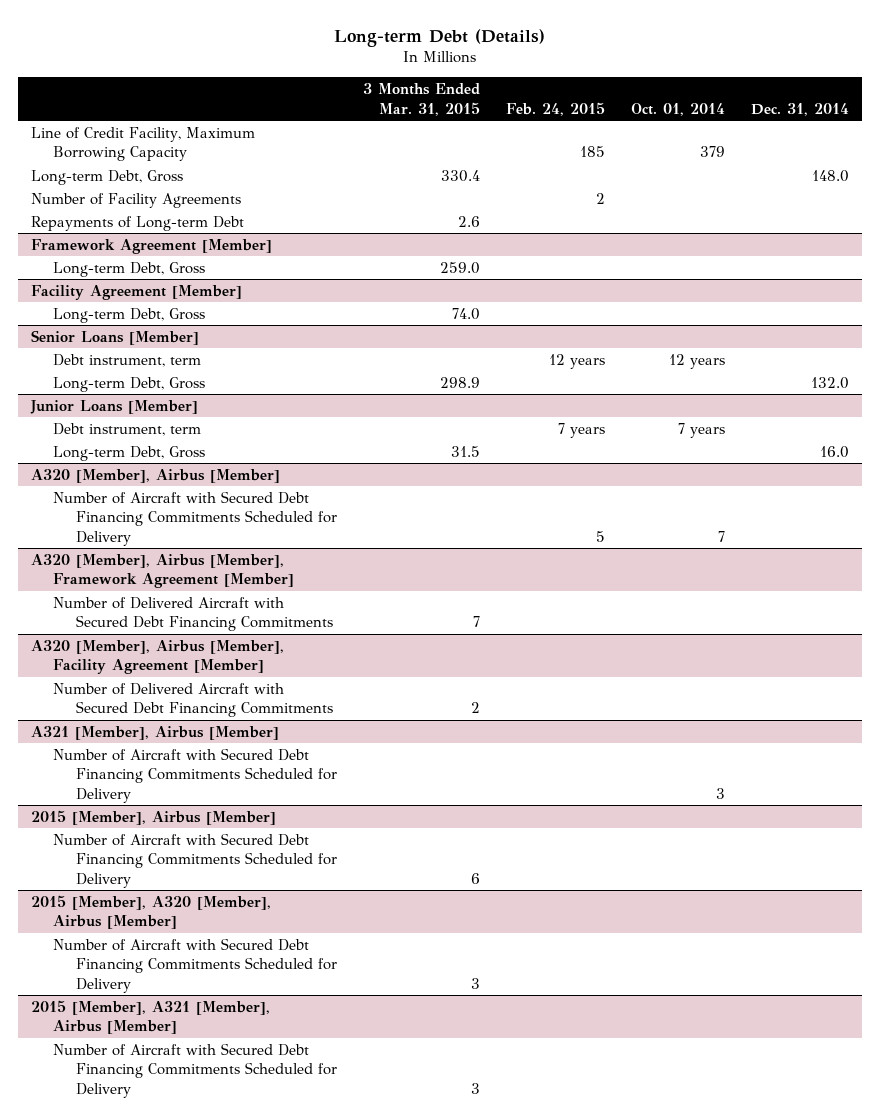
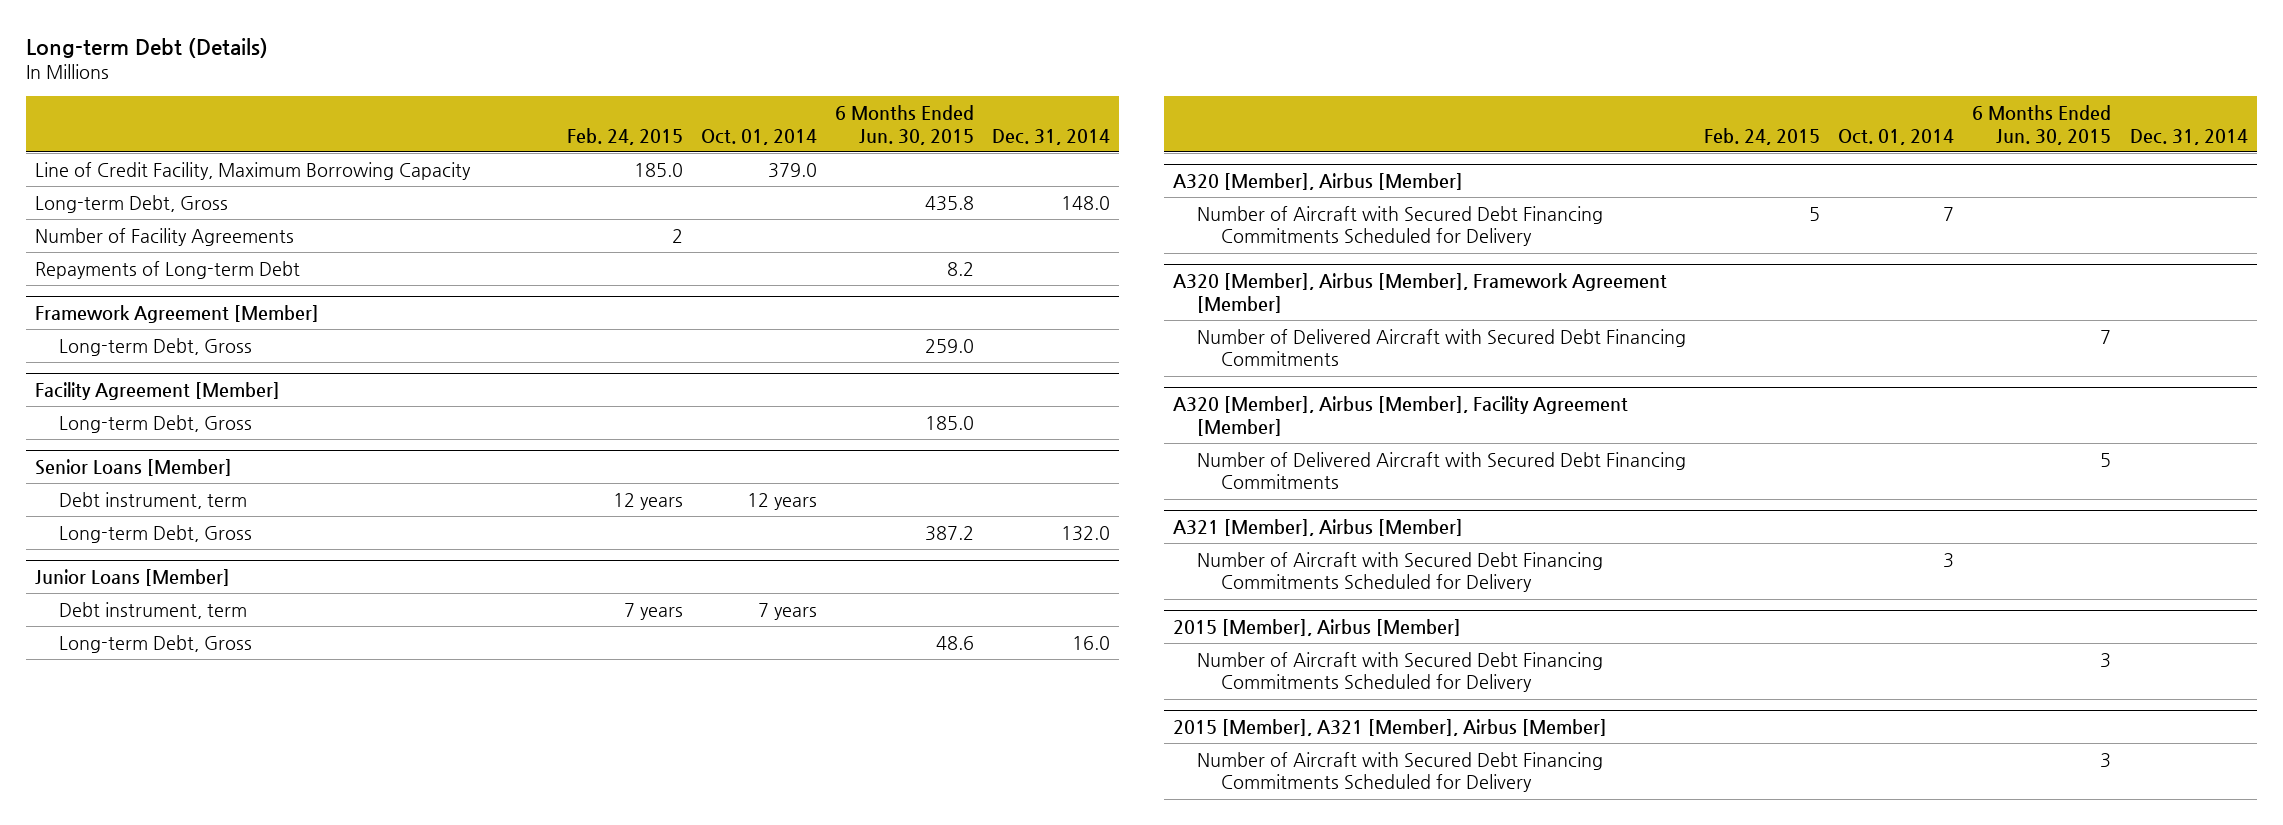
[362,83,480,116] 3 Months Ended Mar. 31, 2015 -> none
none -> [834,104,974,145] 6 Months Ended Jun. 30, 2015
[579,146,605,158] 185 -> [633,162,683,177] 185.0
[699,146,725,158] 379 -> [767,162,817,178] 379.0
[30,894,271,930] 2015 [Member], A320 [Member], Airbus [Member] -> none
[53,937,338,993] Number of Aircraft with Secured Debt Financing Commitments Scheduled for Delivery -> none

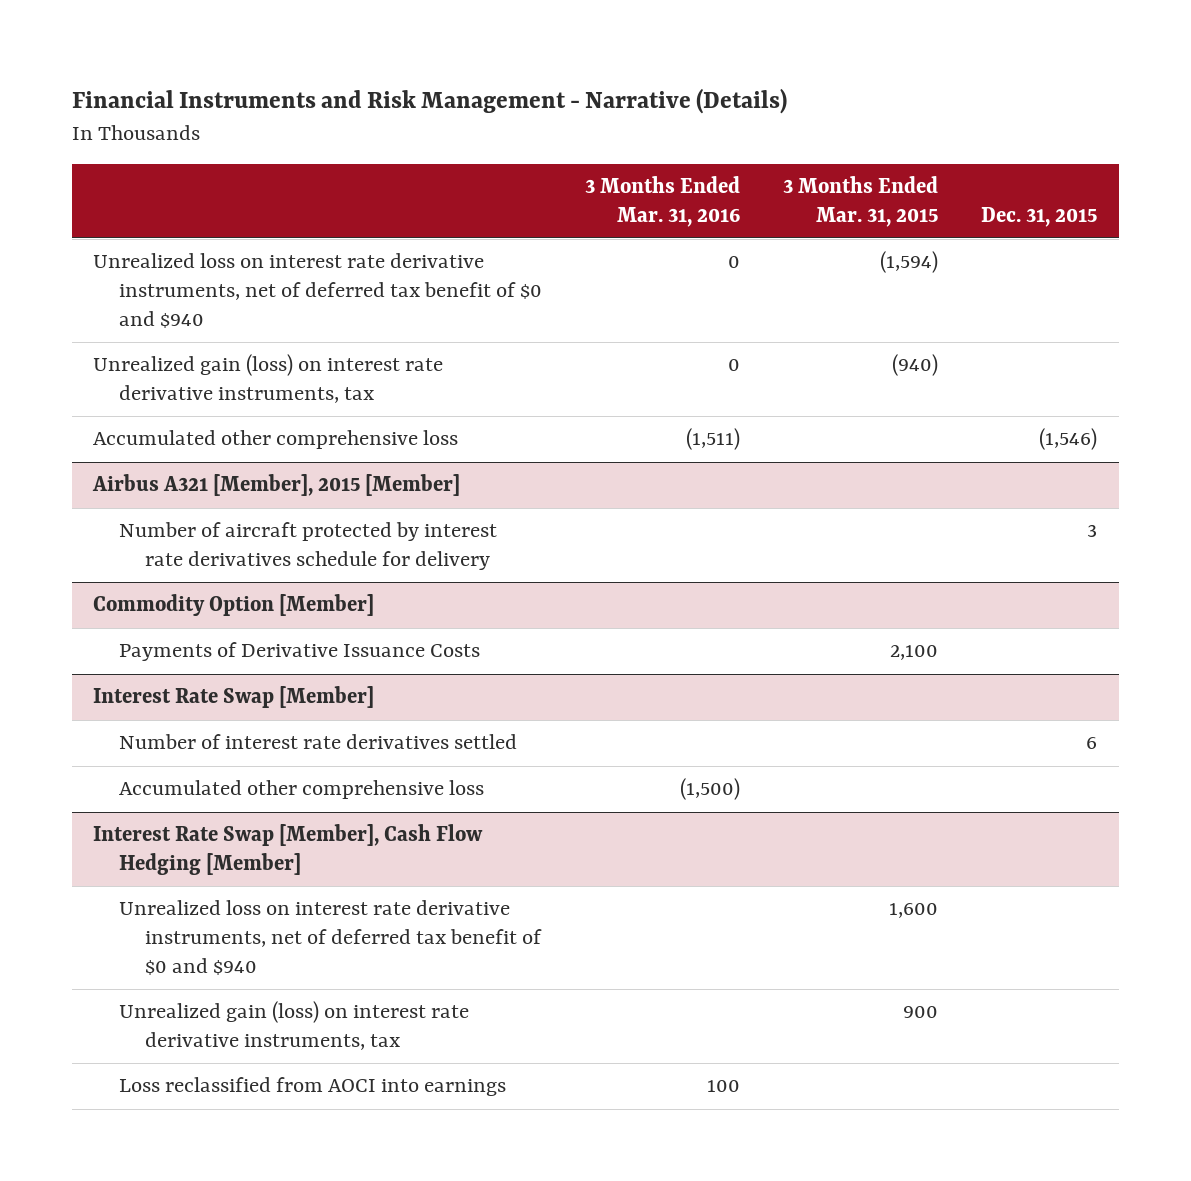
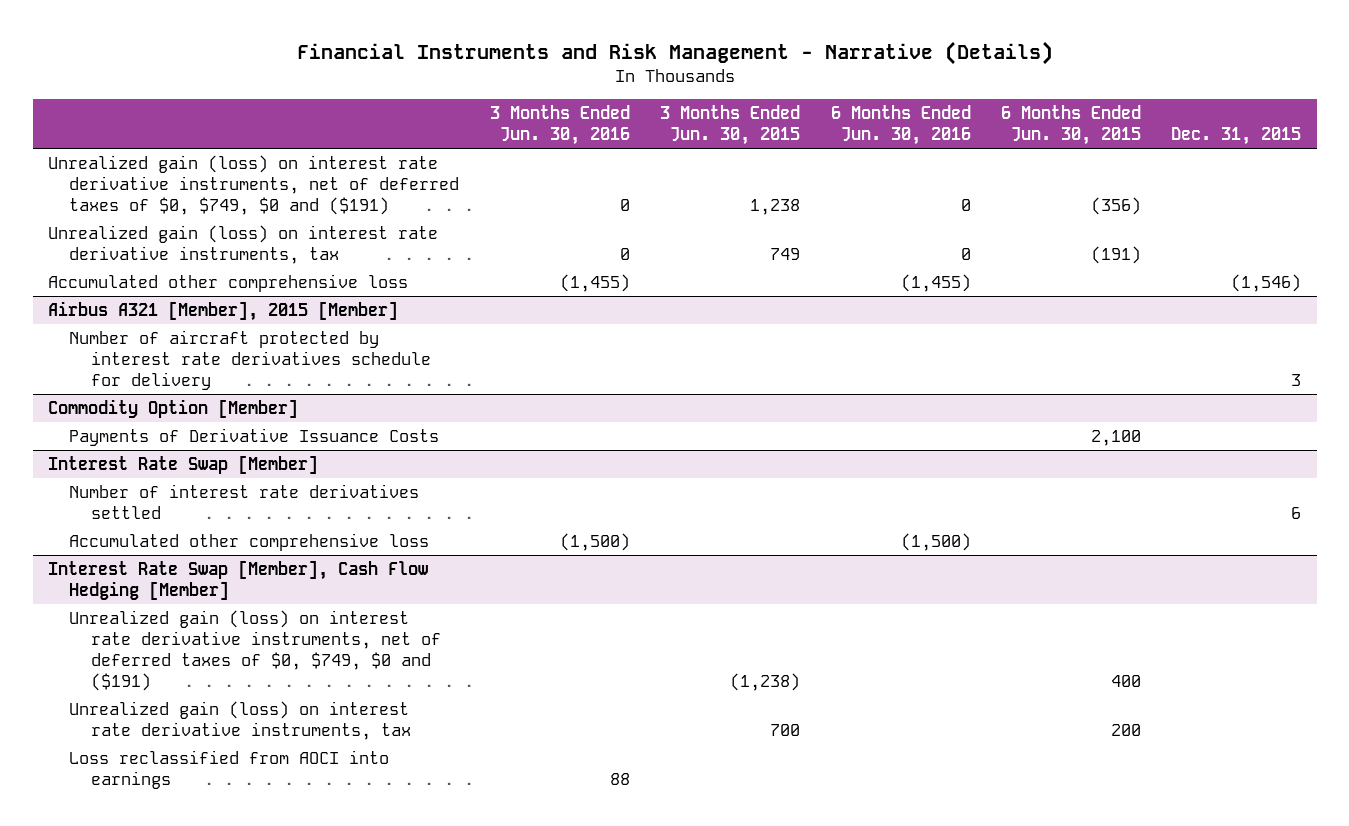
[585,176,741,227] 3 Months Ended Mar. 31, 2016 -> none
[783,176,939,227] 3 Months Ended Mar. 31, 2015 -> none
none -> [489,105,630,146] 3 Months Ended Jun. 30, 2016
none -> [660,105,801,146] 3 Months Ended Jun. 30, 2015
none -> [830,105,971,146] 6 Months Ended Jun. 30, 2016
none -> [1001,105,1142,146] 6 Months Ended Jun. 30, 2015
[93,253,542,328] Unrealized loss on interest rate derivative instruments, net of deferred tax benefit of $0 and $940 -> [47,155,460,216] Unrealized gain (loss) on interest rate derivative instruments, net of deferred taxes of $0, $749, $0 and ($191)
[118,900,542,975] Unrealized loss on interest rate derivative instruments, net of deferred tax benefit of $0 and $940 -> [69,610,441,692] Unrealized gain (loss) on interest rate derivative instruments, net of deferred taxes of $0, $749, $0 and ($191)

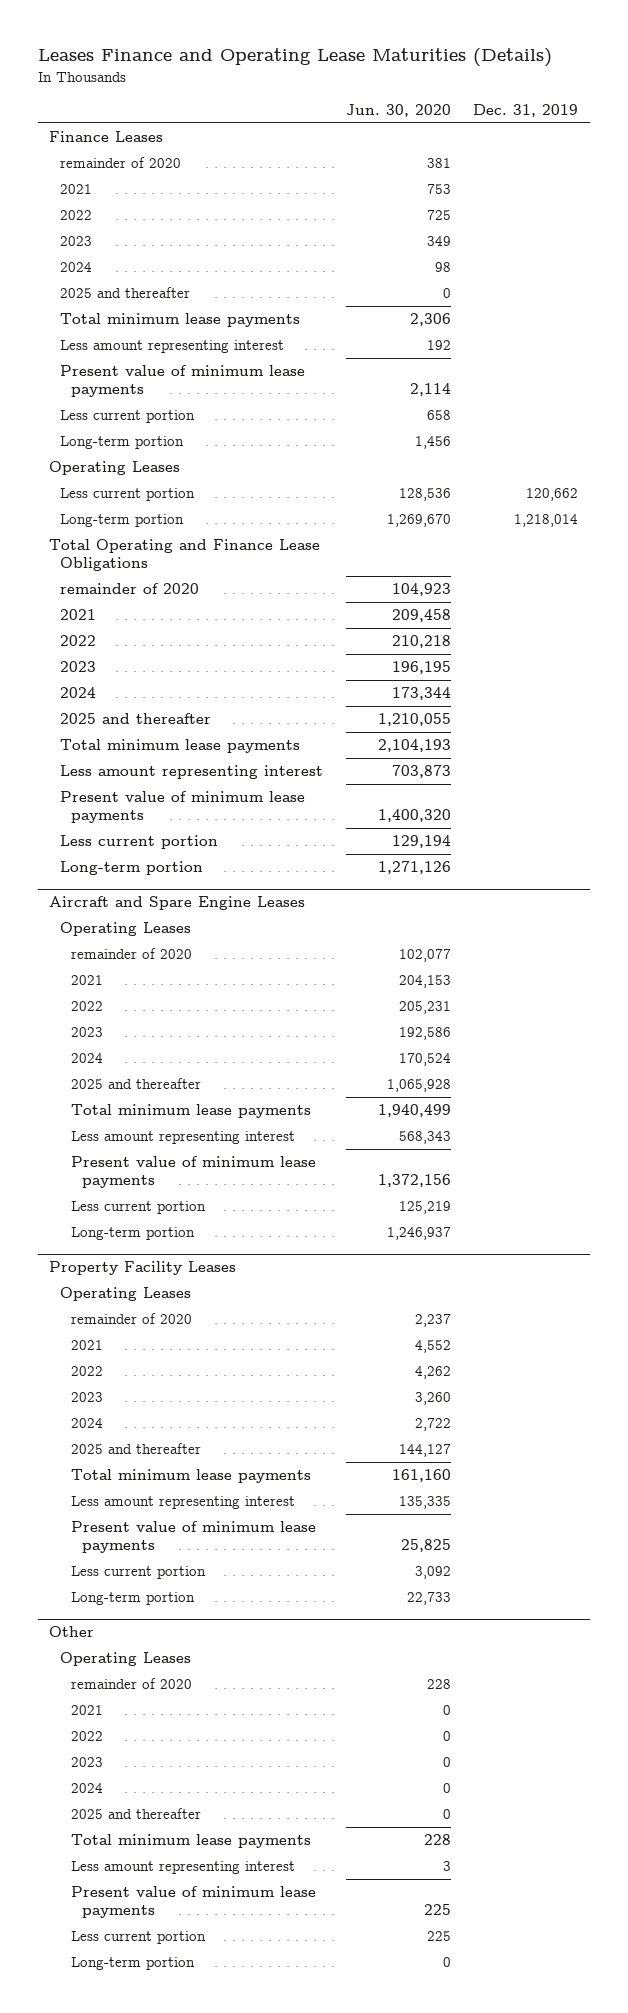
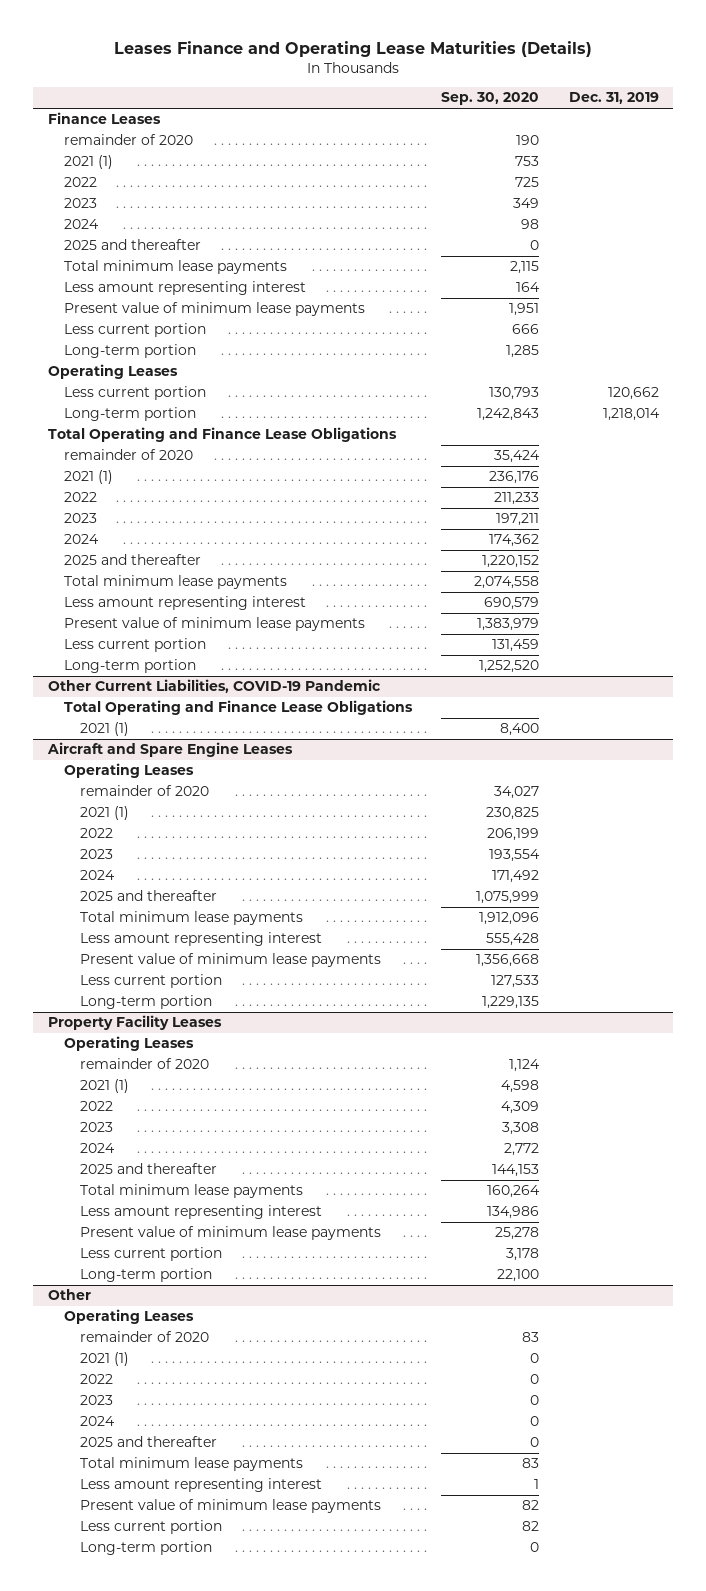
[345,103,451,117] Jun. 30, 2020 -> none
none -> [441,92,540,106] Sep. 30, 2020
[60,184,93,195] 2021 -> [63,155,113,170] 2021 (1)
[60,609,97,621] 2021 -> [63,470,113,485] 2021 (1)
none -> [47,679,381,694] Other Current Liabilities, COVID-19 Pandemic
none -> [63,700,413,716] Total Operating and Finance Lease Obligations
none -> [80,722,130,737] 2021 (1)
[71,975,104,986] 2021 -> [80,806,130,821] 2021 (1)
[71,1340,104,1351] 2021 -> [80,1079,130,1094] 2021 (1)
[71,1705,104,1716] 2021 -> [80,1352,130,1367] 2021 (1)

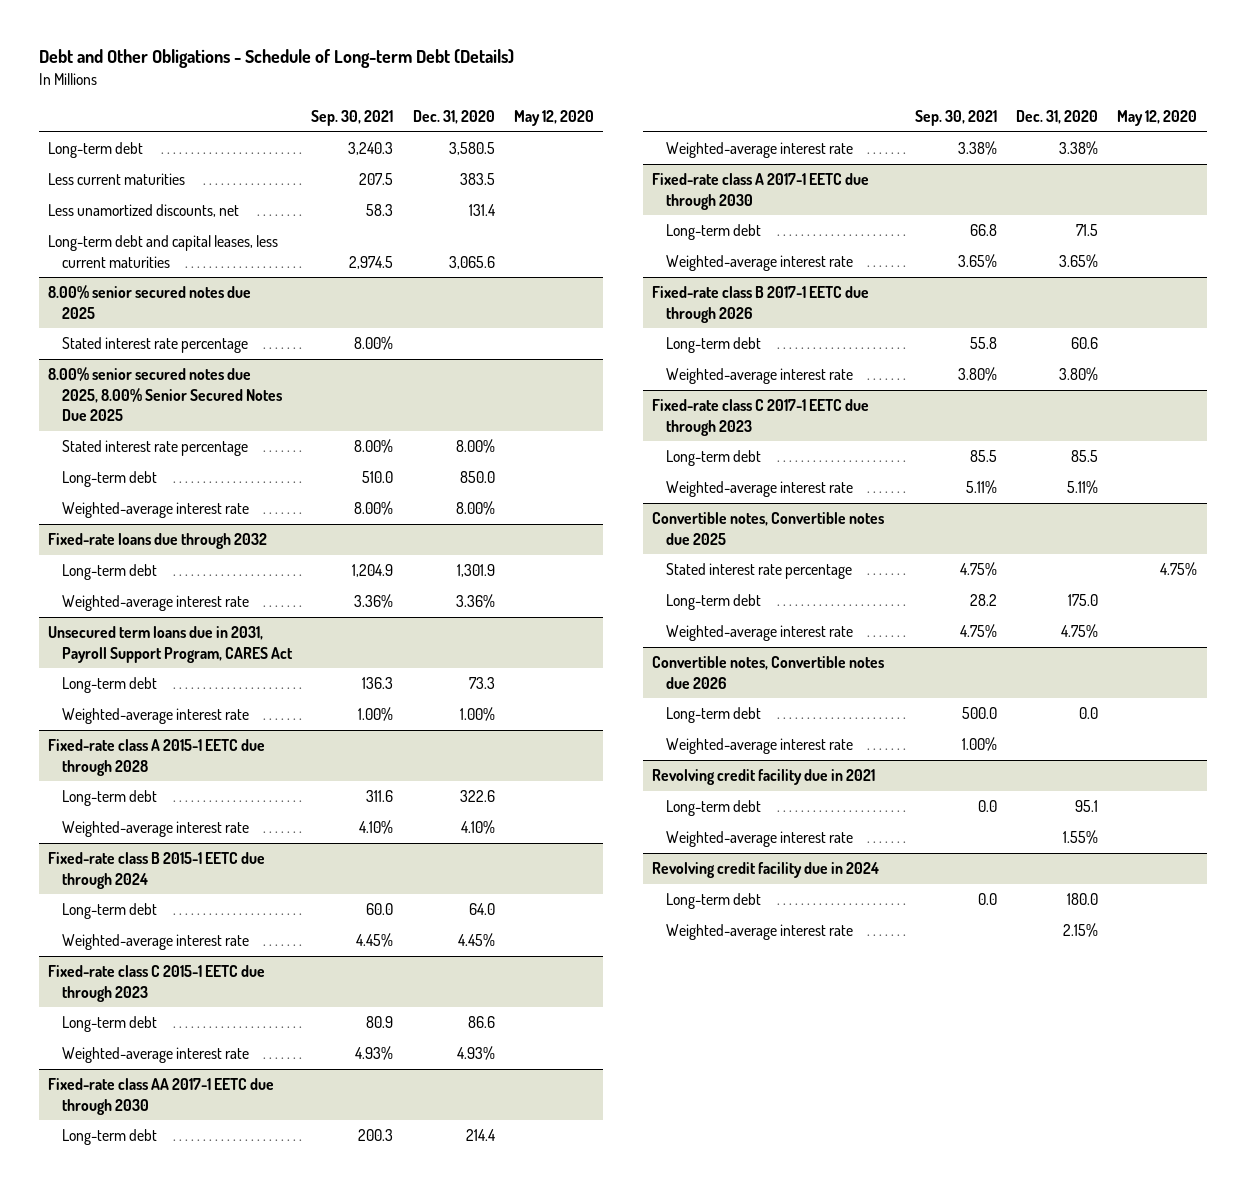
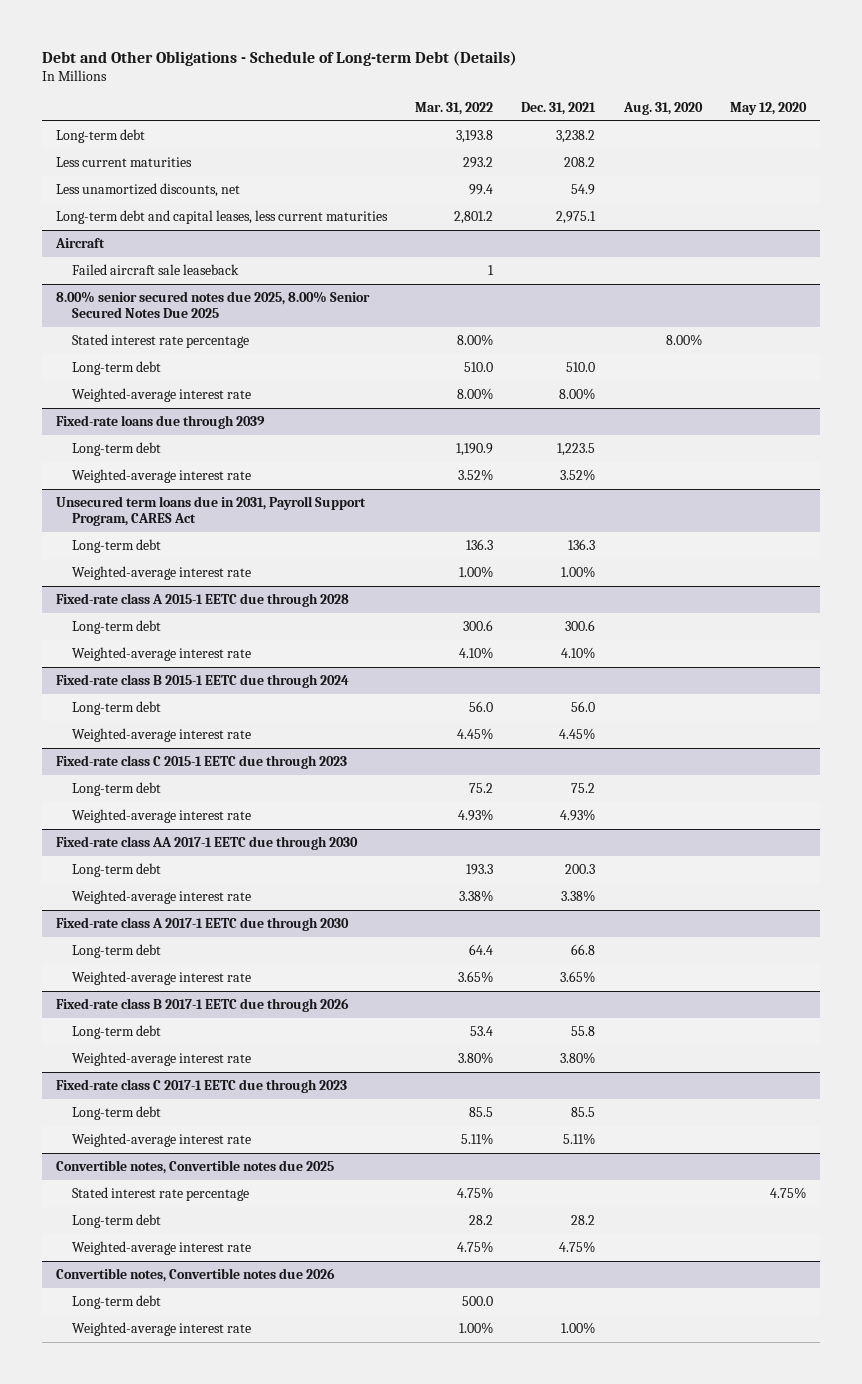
[311,109,394,126] Sep. 30, 2021 -> none
[412,109,495,124] Dec. 31, 2020 -> none
none -> [415,101,494,115] Mar. 31, 2022
none -> [521,101,597,115] Dec. 31, 2021
none -> [622,101,703,115] Aug. 31, 2020
[48,285,252,319] 8.00% senior secured notes due 2025 -> none
[62,337,249,354] Stated interest rate percentage -> none
none -> [54,237,105,248] Aircraft
none -> [71,263,239,275] Failed aircraft sale leaseback
[48,533,268,550] Fixed-rate loans due through 2032 -> [55,414,265,429] Fixed-rate loans due through 2039
[652,769,876,786] Revolving credit facility due in 2021 -> none
[666,800,762,817] Long-term debt -> none
[666,831,854,848] Weighted-average interest rate -> none
[652,862,880,879] Revolving credit facility due in 2024 -> none
[666,893,762,910] Long-term debt -> none
[666,924,854,941] Weighted-average interest rate -> none

